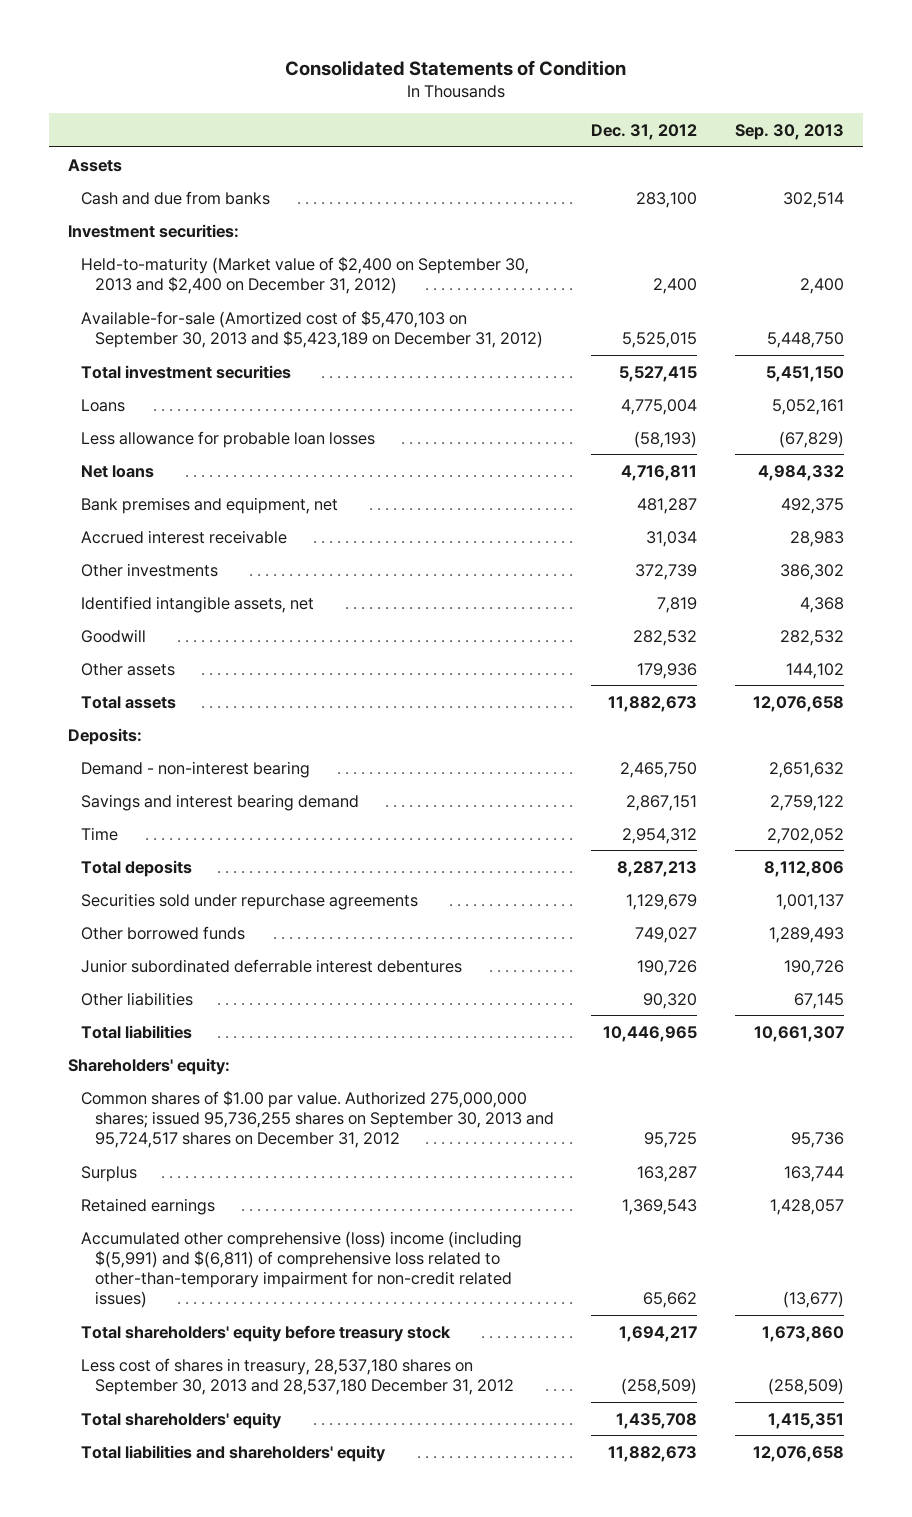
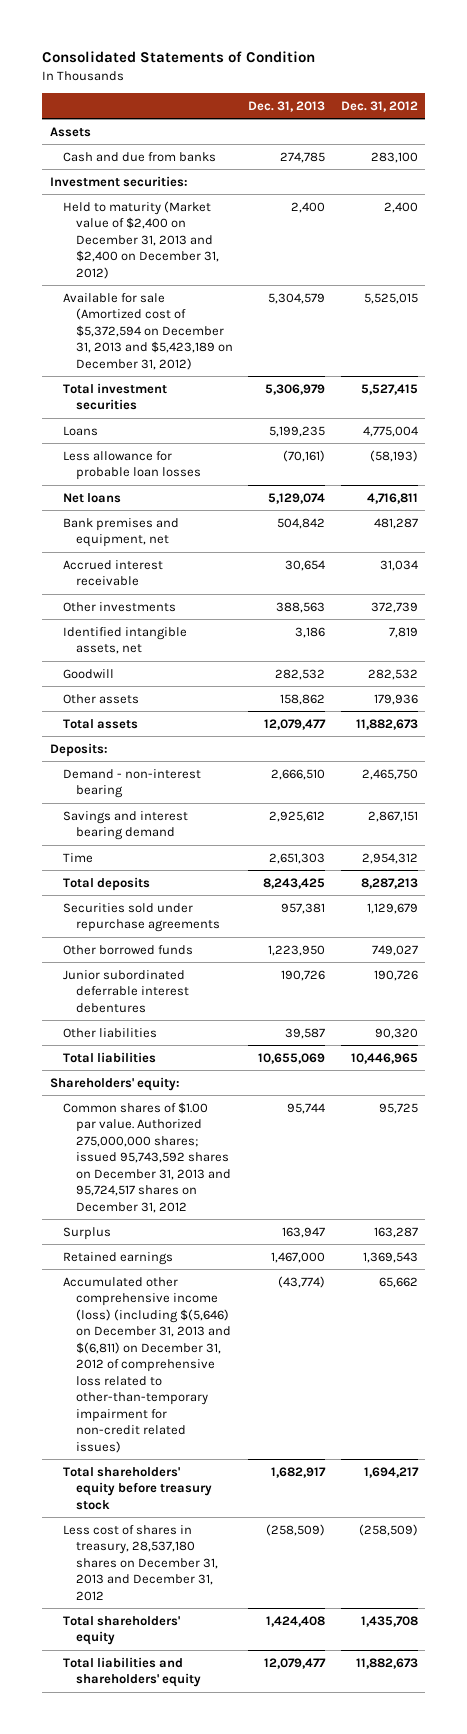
[735,123,845,140] Sep. 30, 2013 -> none
none -> [248,100,326,112] Dec. 31, 2013
[81,255,530,294] Held-to-maturity (Market value of $2,400 on September 30, 2013 and $2,400 on December 31, 2012) -> [62,200,219,279] Held to maturity (Market value of $2,400 on December 31, 2013 and $2,400 on December 31, 2012)
[81,309,543,348] Available-for-sale (Amortized cost of $5,470,103 on September 30, 2013 and $5,423,189 on December 31, 2012) -> [62,292,233,370] Available for sale (Amortized cost of $5,372,594 on December 31, 2013 and $5,423,189 on December 31, 2012)
[81,1089,554,1149] Common shares of $1.00 par value. Authorized 275,000,000 shares; issued 95,736,255 shares on September 30, 2013 and 95,724,517 shares on December 31, 2012 -> [62,1101,231,1213] Common shares of $1.00 par value. Authorized 275,000,000 shares; issued 95,743,592 shares on December 31, 2013 and 95,724,517 shares on December 31, 2012
[81,1230,523,1309] Accumulated other comprehensive (loss) income (including $(5,991) and $(6,811) of comprehensive loss related to other-than-temporary impairment for non-credit related issues) -> [62,1276,231,1454] Accumulated other comprehensive income (loss) (including $(5,646) on December 31, 2013 and $(6,811) on December 31, 2012 of comprehensive loss related to other-than-temporary impairment for non-credit related issues)
[81,1357,514,1395] Less cost of shares in treasury, 28,537,180 shares on September 30, 2013 and 28,537,180 December 31, 2012 -> [62,1524,218,1601] Less cost of shares in treasury, 28,537,180 shares on December 31, 2013 and December 31, 2012

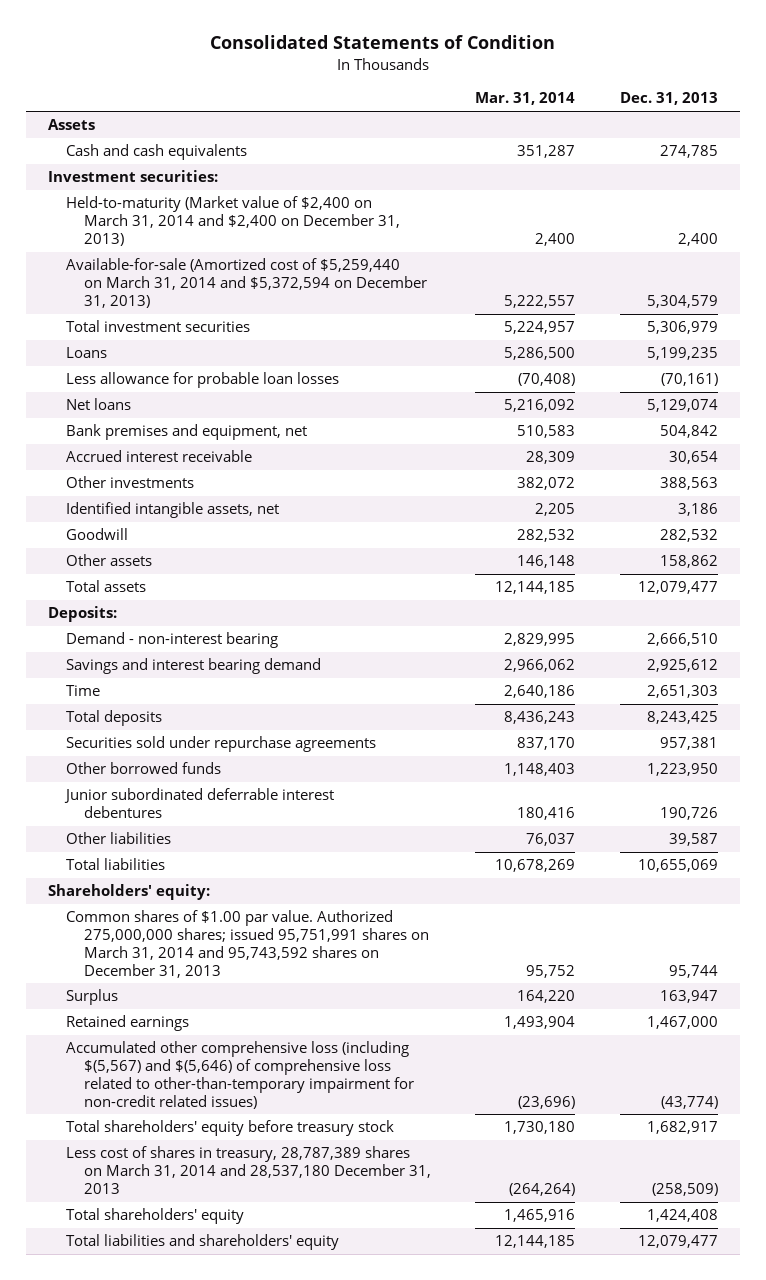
[340,100,418,112] Dec. 31, 2012 -> none
none -> [475,92,576,106] Mar. 31, 2014
[62,151,216,162] Cash and due from banks -> [65,144,247,161] Cash and cash equivalents
[62,200,219,279] Held to maturity (Market value of $2,400 on December 31, 2013 and $2,400 on December 31, 2012) -> [65,196,400,246] Held-to-maturity (Market value of $2,400 on March 31, 2014 and $2,400 on December 31, 2013)
[62,292,233,370] Available for sale (Amortized cost of $5,372,594 on December 31, 2013 and $5,423,189 on December 31, 2012) -> [65,258,427,308] Available-for-sale (Amortized cost of $5,259,440 on March 31, 2014 and $5,372,594 on December 31, 2013)
[62,1101,231,1213] Common shares of $1.00 par value. Authorized 275,000,000 shares; issued 95,743,592 shares on December 31, 2013 and 95,724,517 shares on December 31, 2012 -> [65,910,429,978] Common shares of $1.00 par value. Authorized 275,000,000 shares; issued 95,751,991 shares on March 31, 2014 and 95,743,592 shares on December 31, 2013
[62,1276,231,1454] Accumulated other comprehensive income (loss) (including $(5,646) on December 31, 2013 and $(6,811) on December 31, 2012 of comprehensive loss related to other-than-temporary impairment for non-credit related issues) -> [65,1041,414,1109] Accumulated other comprehensive loss (including $(5,567) and $(5,646) of comprehensive loss related to other-than-temporary impairment for non-credit related issues)
[62,1524,218,1601] Less cost of shares in treasury, 28,537,180 shares on December 31, 2013 and December 31, 2012 -> [65,1146,431,1194] Less cost of shares in treasury, 28,787,389 shares on March 31, 2014 and 28,537,180 December 31, 2013

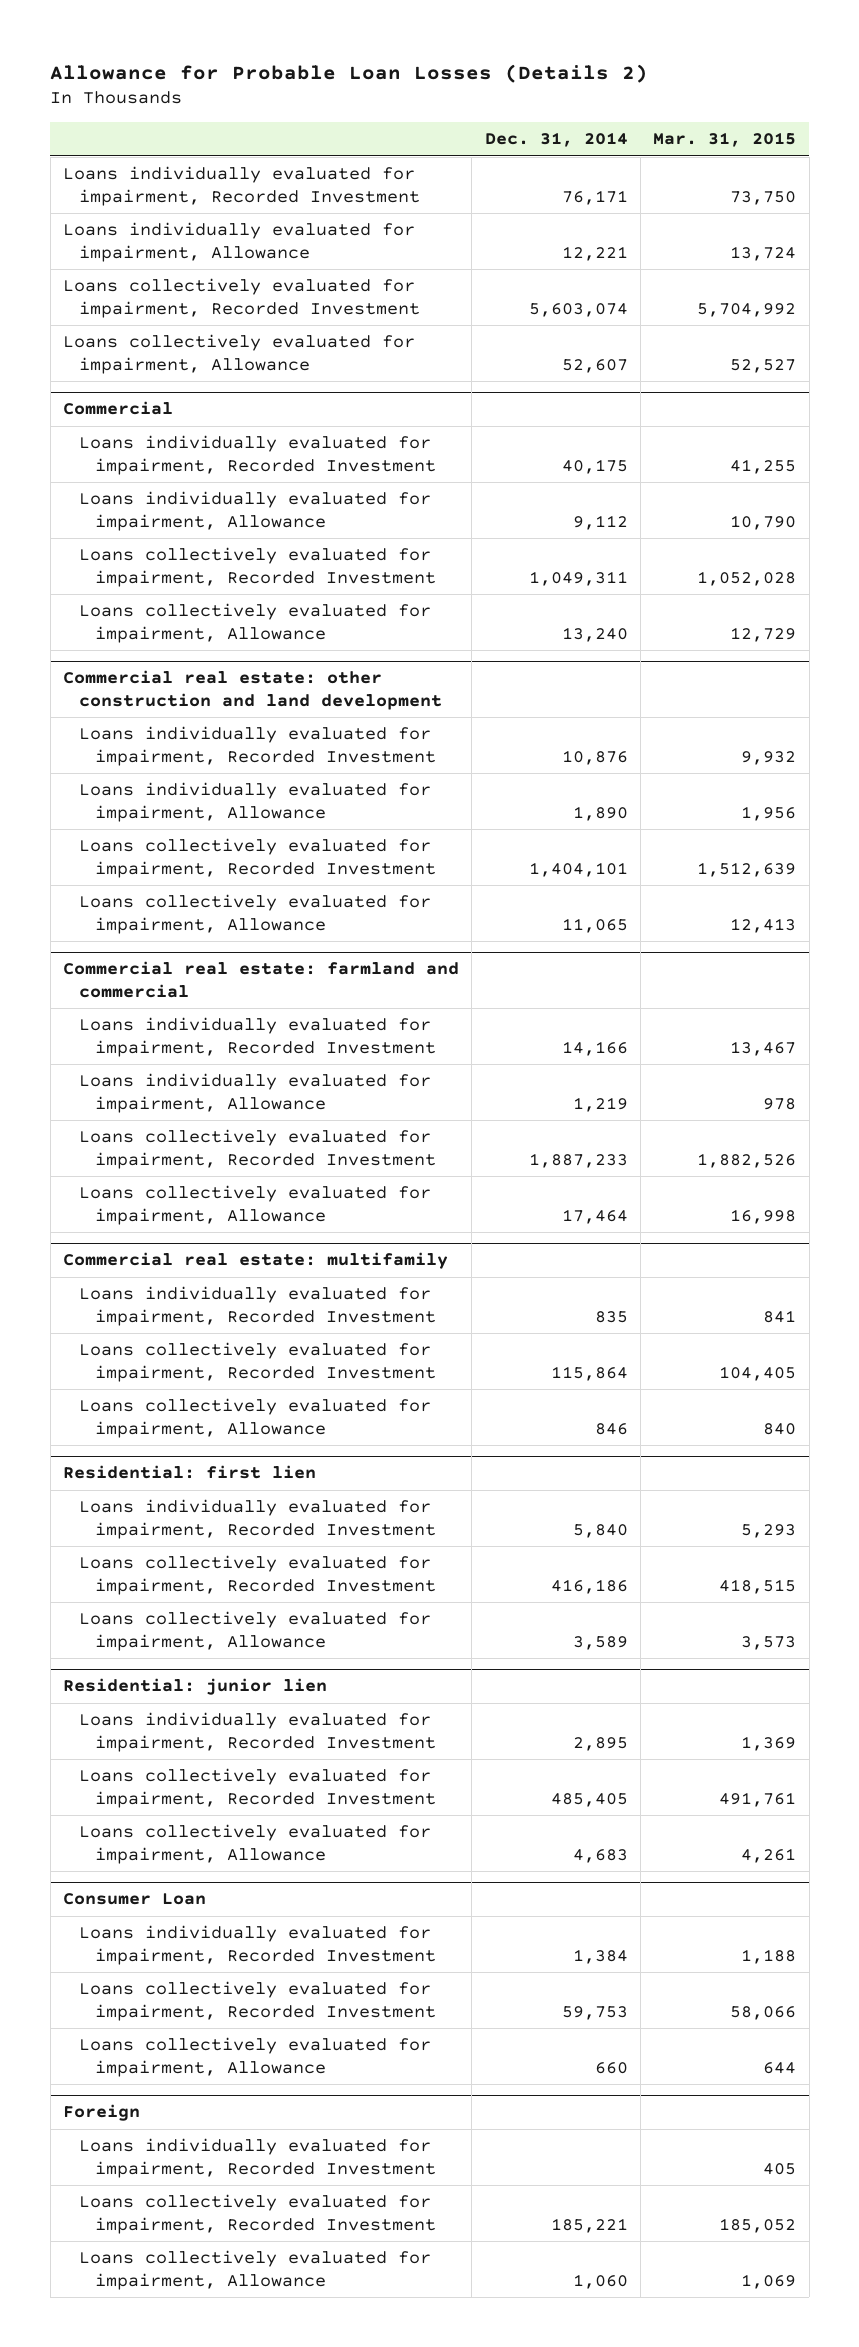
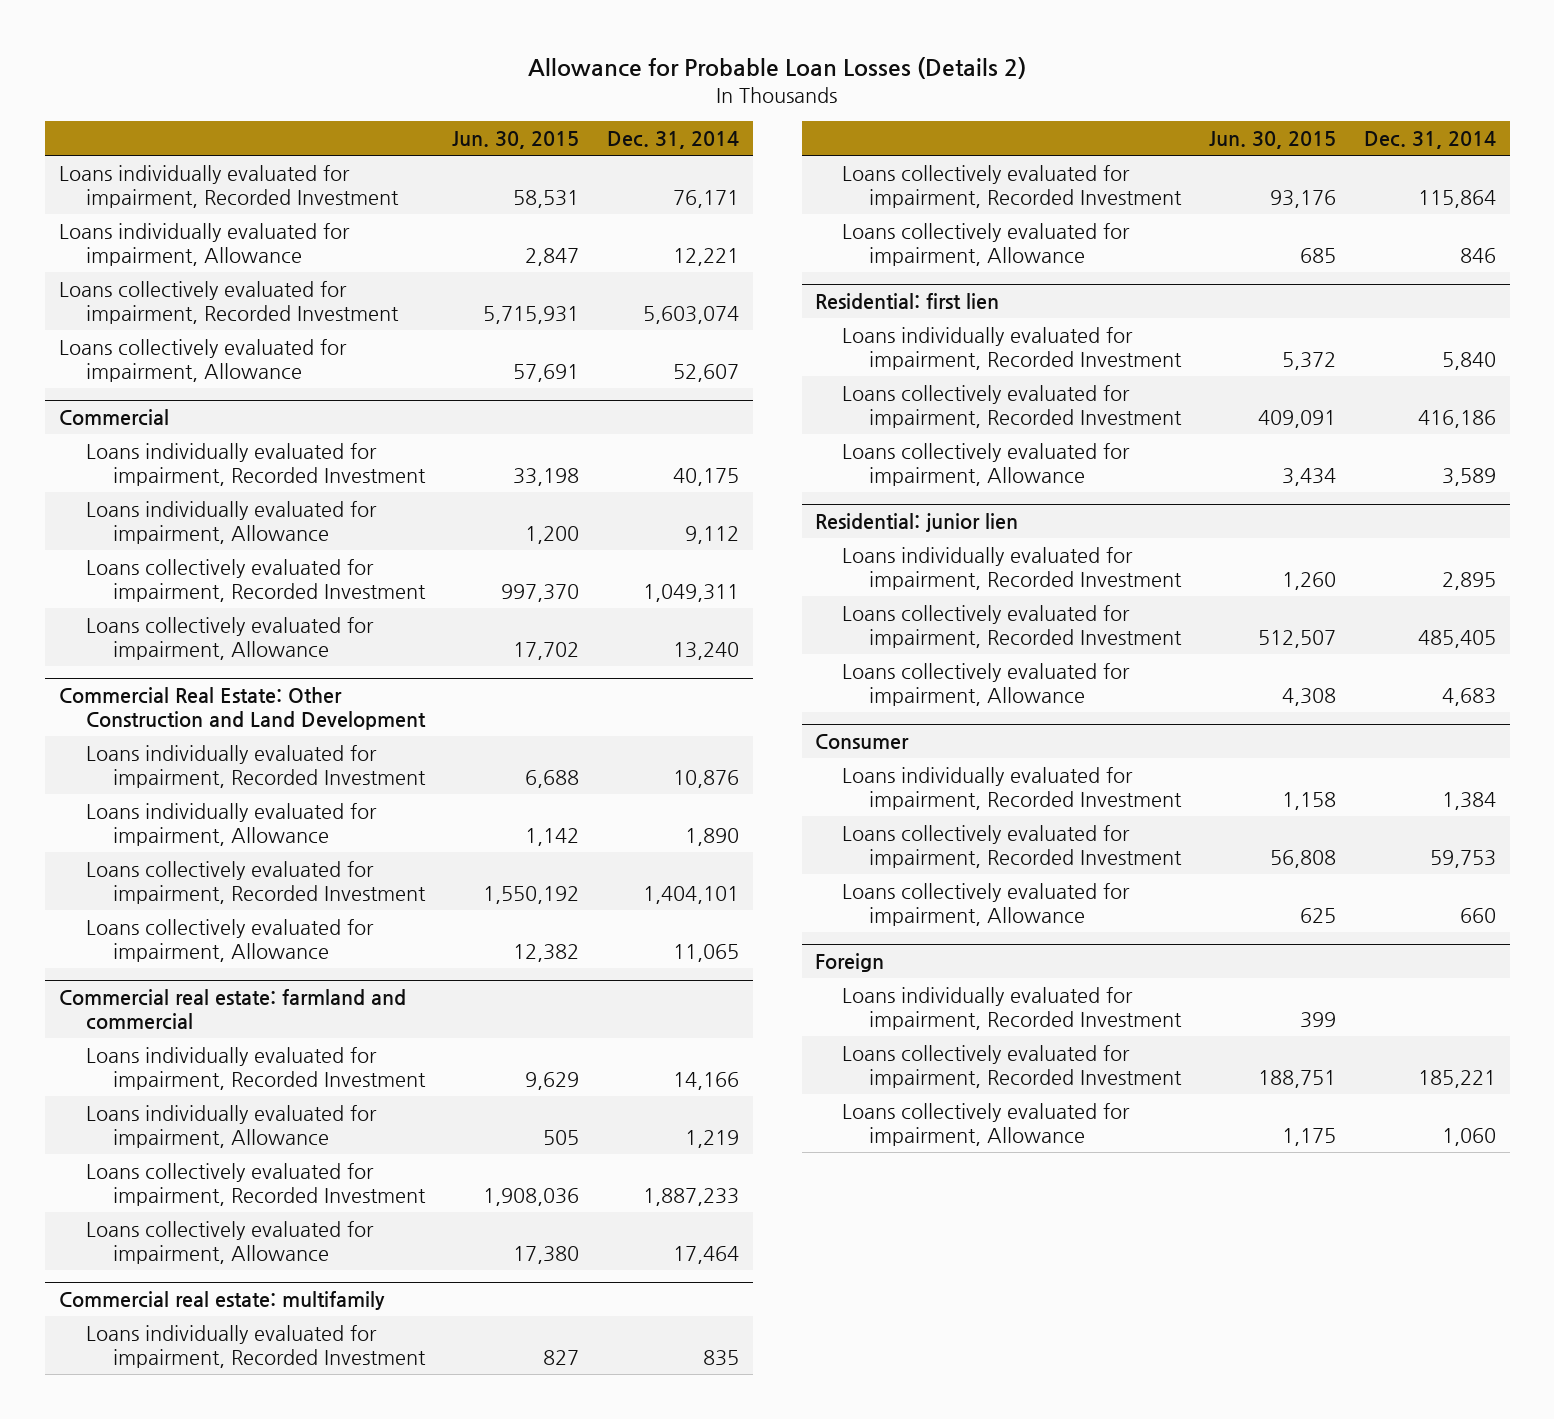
[653,132,797,148] Mar. 31, 2015 -> none
none -> [452,131,580,150] Jun. 30, 2015
[62,670,443,710] Commercial real estate: other construction and land development -> [58,687,426,731] Commercial Real Estate: Other Construction and Land Development
[62,1893,206,1906] Consumer Loan -> [815,734,910,750] Consumer

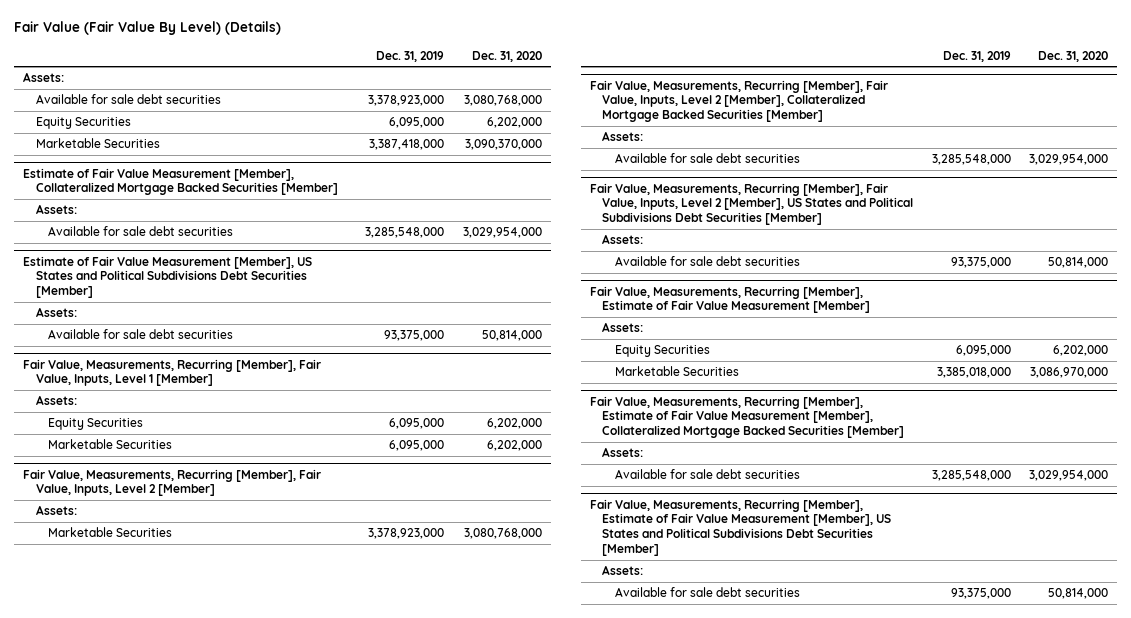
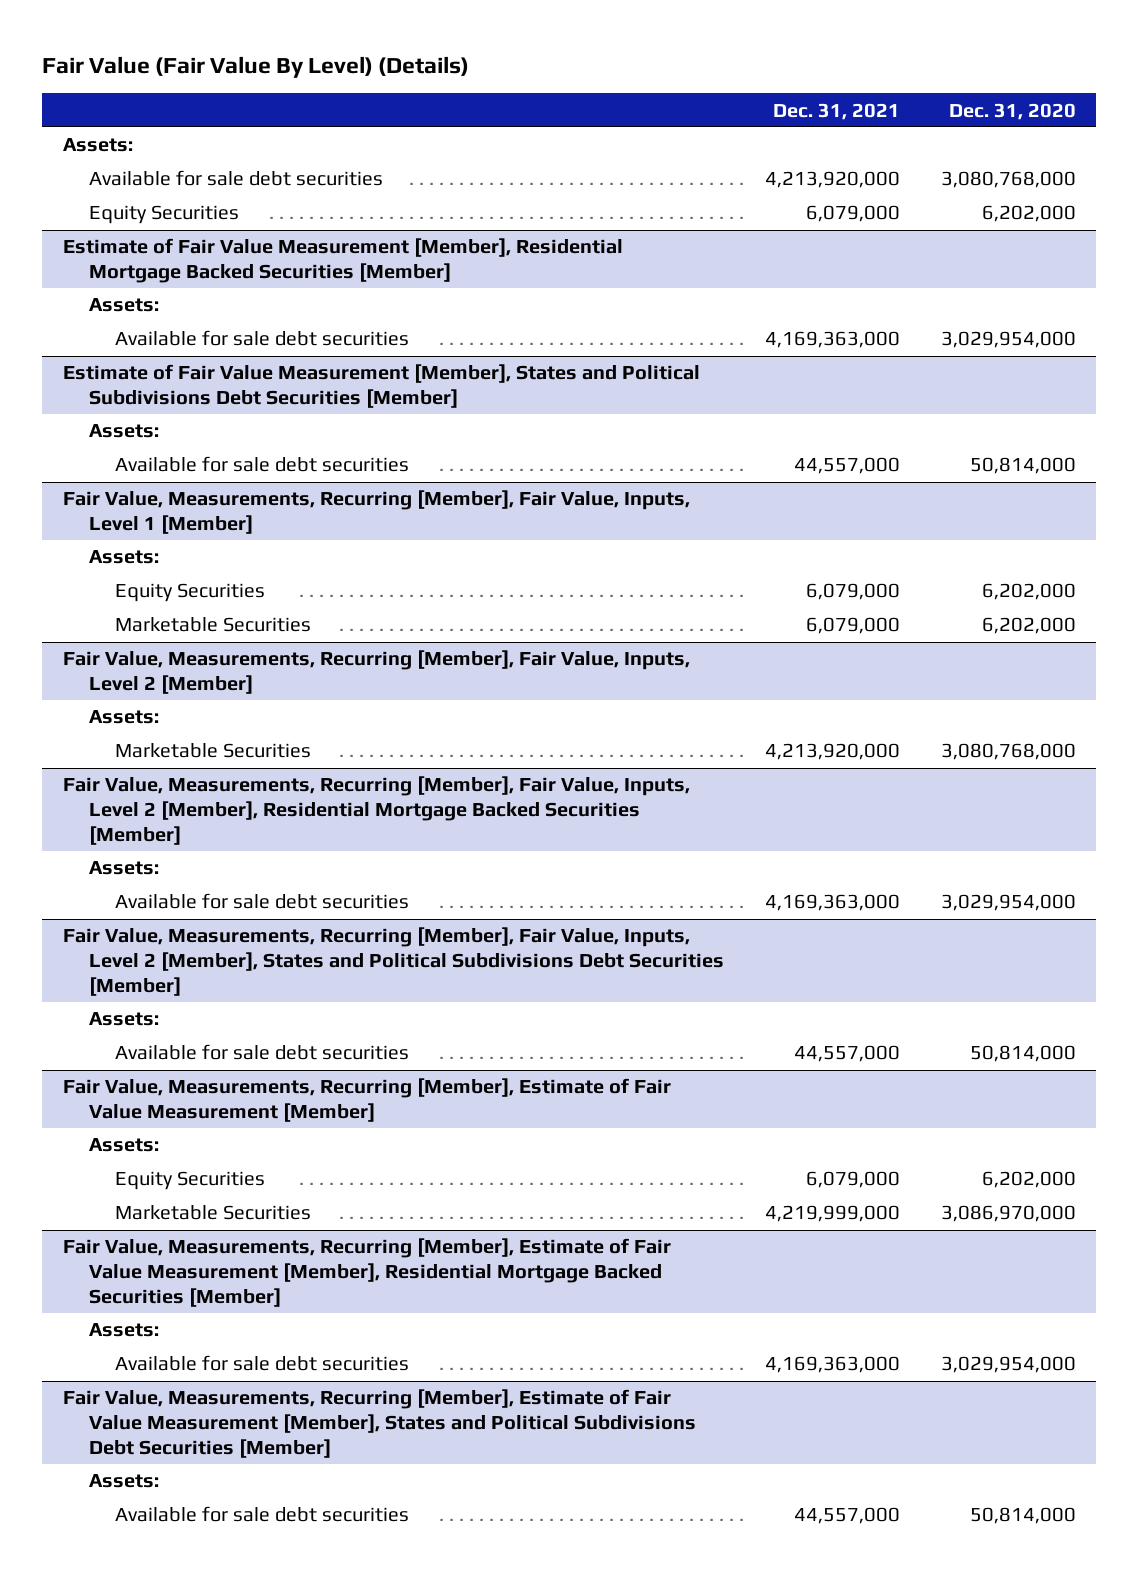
[376,50,445,62] Dec. 31, 2019 -> none
none -> [772,102,900,120] Dec. 31, 2021
[35,138,160,149] Marketable Securities -> none
[23,167,338,196] Estimate of Fair Value Measurement [Member], Collateralized Mortgage Backed Securities [Member] -> [62,238,623,284] Estimate of Fair Value Measurement [Member], Residential Mortgage Backed Securities [Member]
[23,255,313,299] Estimate of Fair Value Measurement [Member], US States and Political Subdivisions Debt Securities [Member] -> [62,364,700,409] Estimate of Fair Value Measurement [Member], States and Political Subdivisions Debt Securities [Member]
[589,79,888,123] Fair Value, Measurements, Recurring [Member], Fair Value, Inputs, Level 2 [Member], Collateralized Mortgage Backed Securities [Member] -> [62,776,690,845] Fair Value, Measurements, Recurring [Member], Fair Value, Inputs, Level 2 [Member], Residential Mortgage Backed Securities [Member]
[589,182,914,226] Fair Value, Measurements, Recurring [Member], Fair Value, Inputs, Level 2 [Member], US States and Political Subdivisions Debt Securities [Member] -> [62,927,724,996] Fair Value, Measurements, Recurring [Member], Fair Value, Inputs, Level 2 [Member], States and Political Subdivisions Debt Securities [Member]
[589,395,905,439] Fair Value, Measurements, Recurring [Member], Estimate of Fair Value Measurement [Member], Collateralized Mortgage Backed Securities [Member] -> [62,1238,671,1307] Fair Value, Measurements, Recurring [Member], Estimate of Fair Value Measurement [Member], Residential Mortgage Backed Securities [Member]
[589,498,892,556] Fair Value, Measurements, Recurring [Member], Estimate of Fair Value Measurement [Member], US States and Political Subdivisions Debt Securities [Member] -> [62,1389,696,1458] Fair Value, Measurements, Recurring [Member], Estimate of Fair Value Measurement [Member], States and Political Subdivisions Debt Securities [Member]

